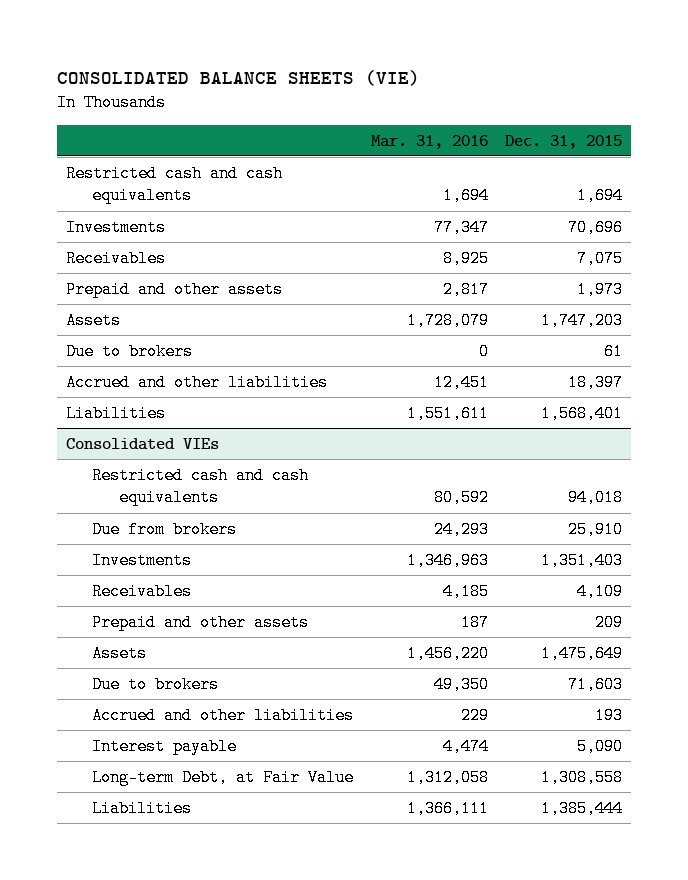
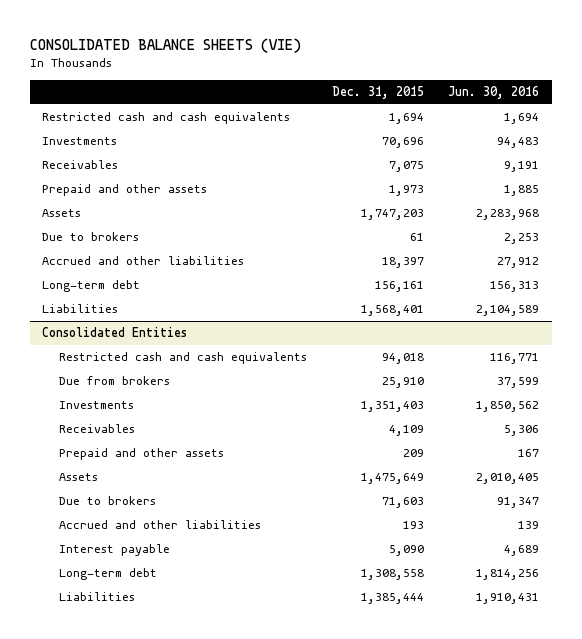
[370,134,488,149] Mar. 31, 2016 -> none
none -> [448,86,540,100] Jun. 30, 2016
none -> [42,280,141,293] Long-term debt
[65,437,219,450] Consolidated VIEs -> none
none -> [42,327,188,338] Consolidated Entities
[92,768,355,786] Long-term Debt, at Fair Value -> [59,568,158,581] Long-term debt

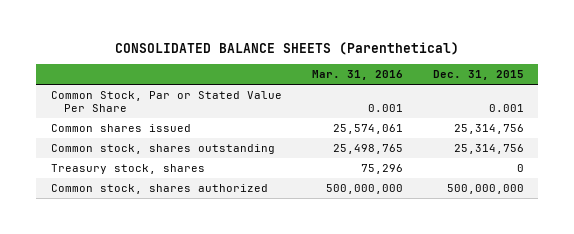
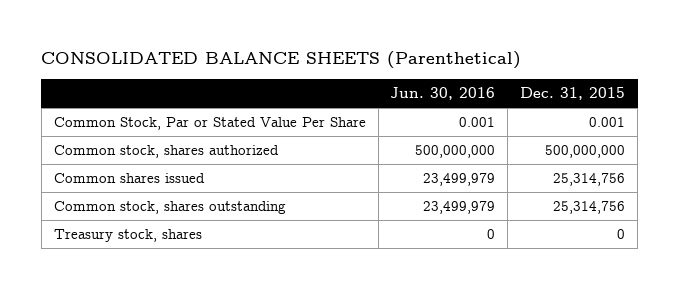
[311,70,403,81] Mar. 31, 2016 -> none
none -> [390,87,496,101] Jun. 30, 2016
[50,183,268,194] Common stock, shares authorized -> [53,144,279,158] Common stock, shares authorized

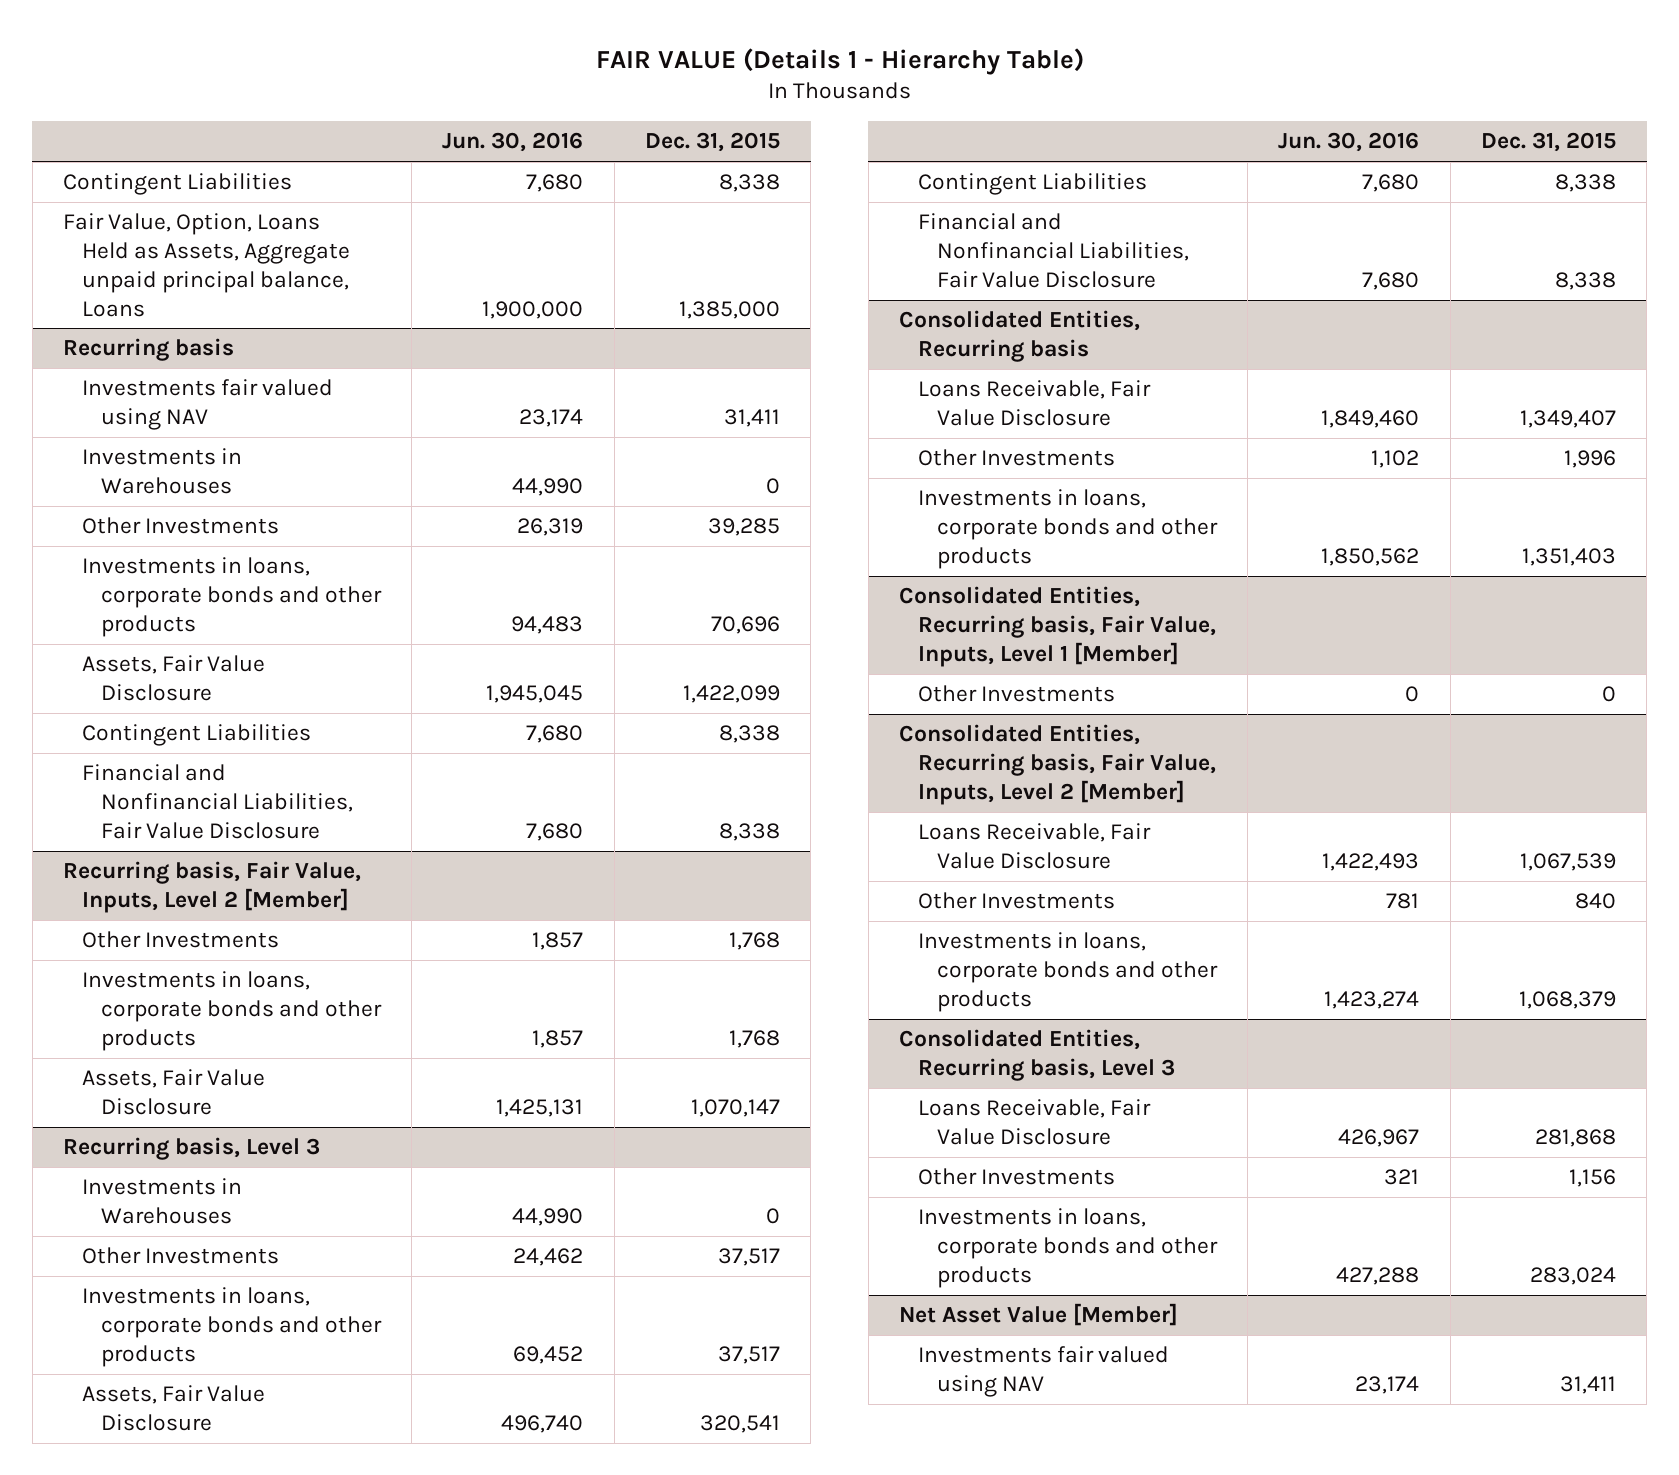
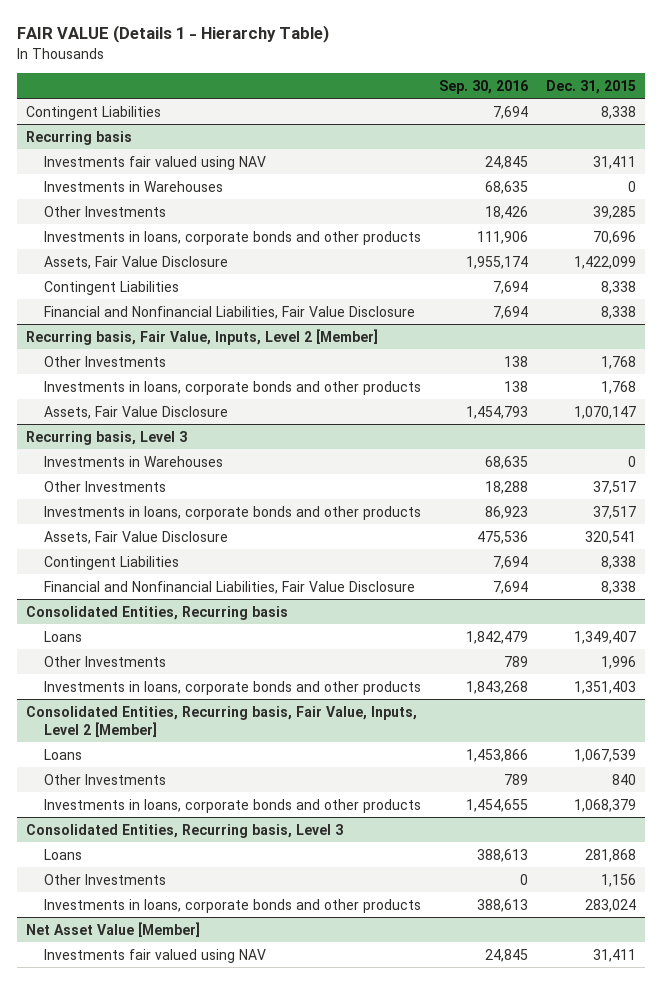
[442,132,584,153] Jun. 30, 2016 -> none
none -> [439,79,529,94] Sep. 30, 2016
[63,213,350,317] Fair Value, Option, Loans Held as Assets, Aggregate unpaid principal balance, Loans -> none
[917,380,1151,427] Loans Receivable, Fair Value Disclosure -> [44,630,83,642] Loans
[898,586,1216,667] Consolidated Entities, Recurring basis, Fair Value, Inputs, Level 1 [Member] -> none
[917,685,1115,703] Other Investments -> none
[917,823,1151,870] Loans Receivable, Fair Value Disclosure -> [44,748,83,760] Loans
[917,1099,1151,1146] Loans Receivable, Fair Value Disclosure -> [44,848,83,860] Loans

